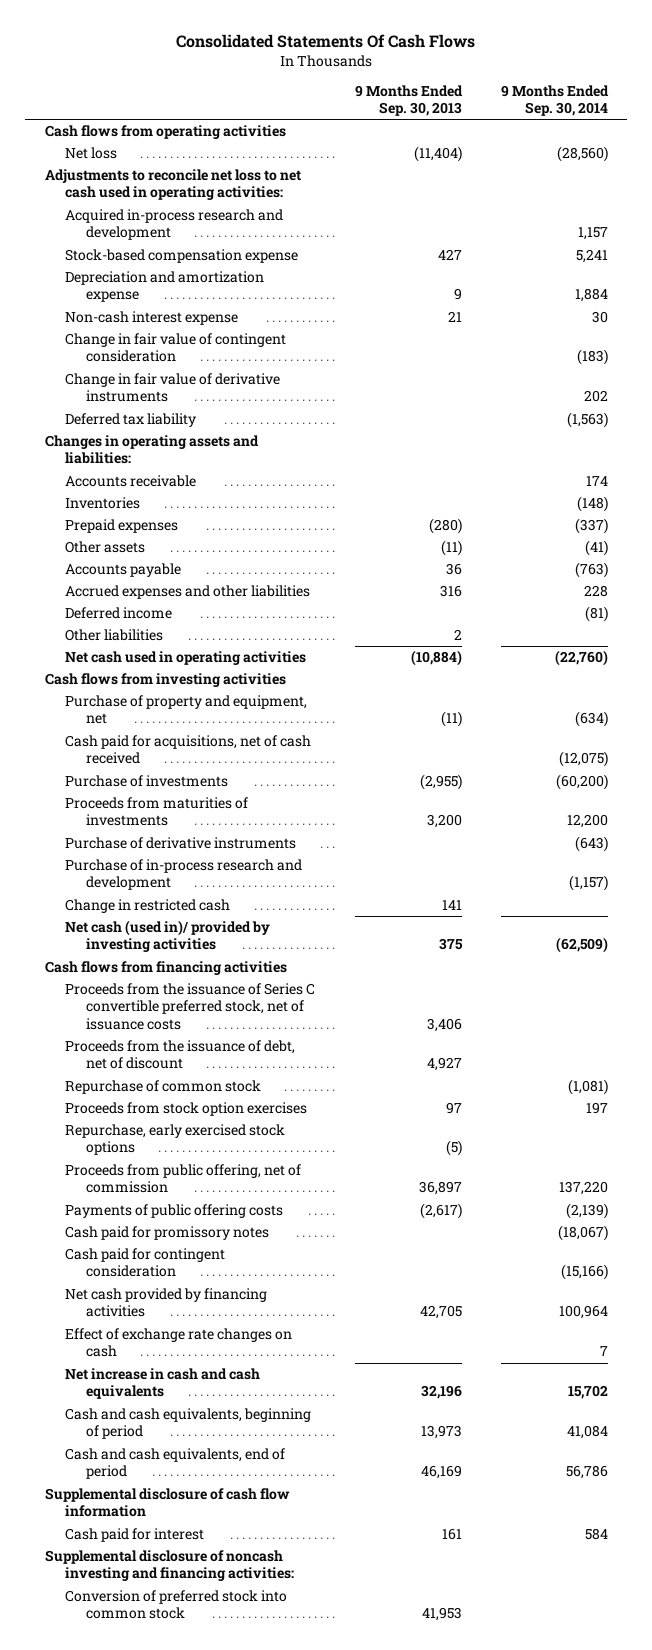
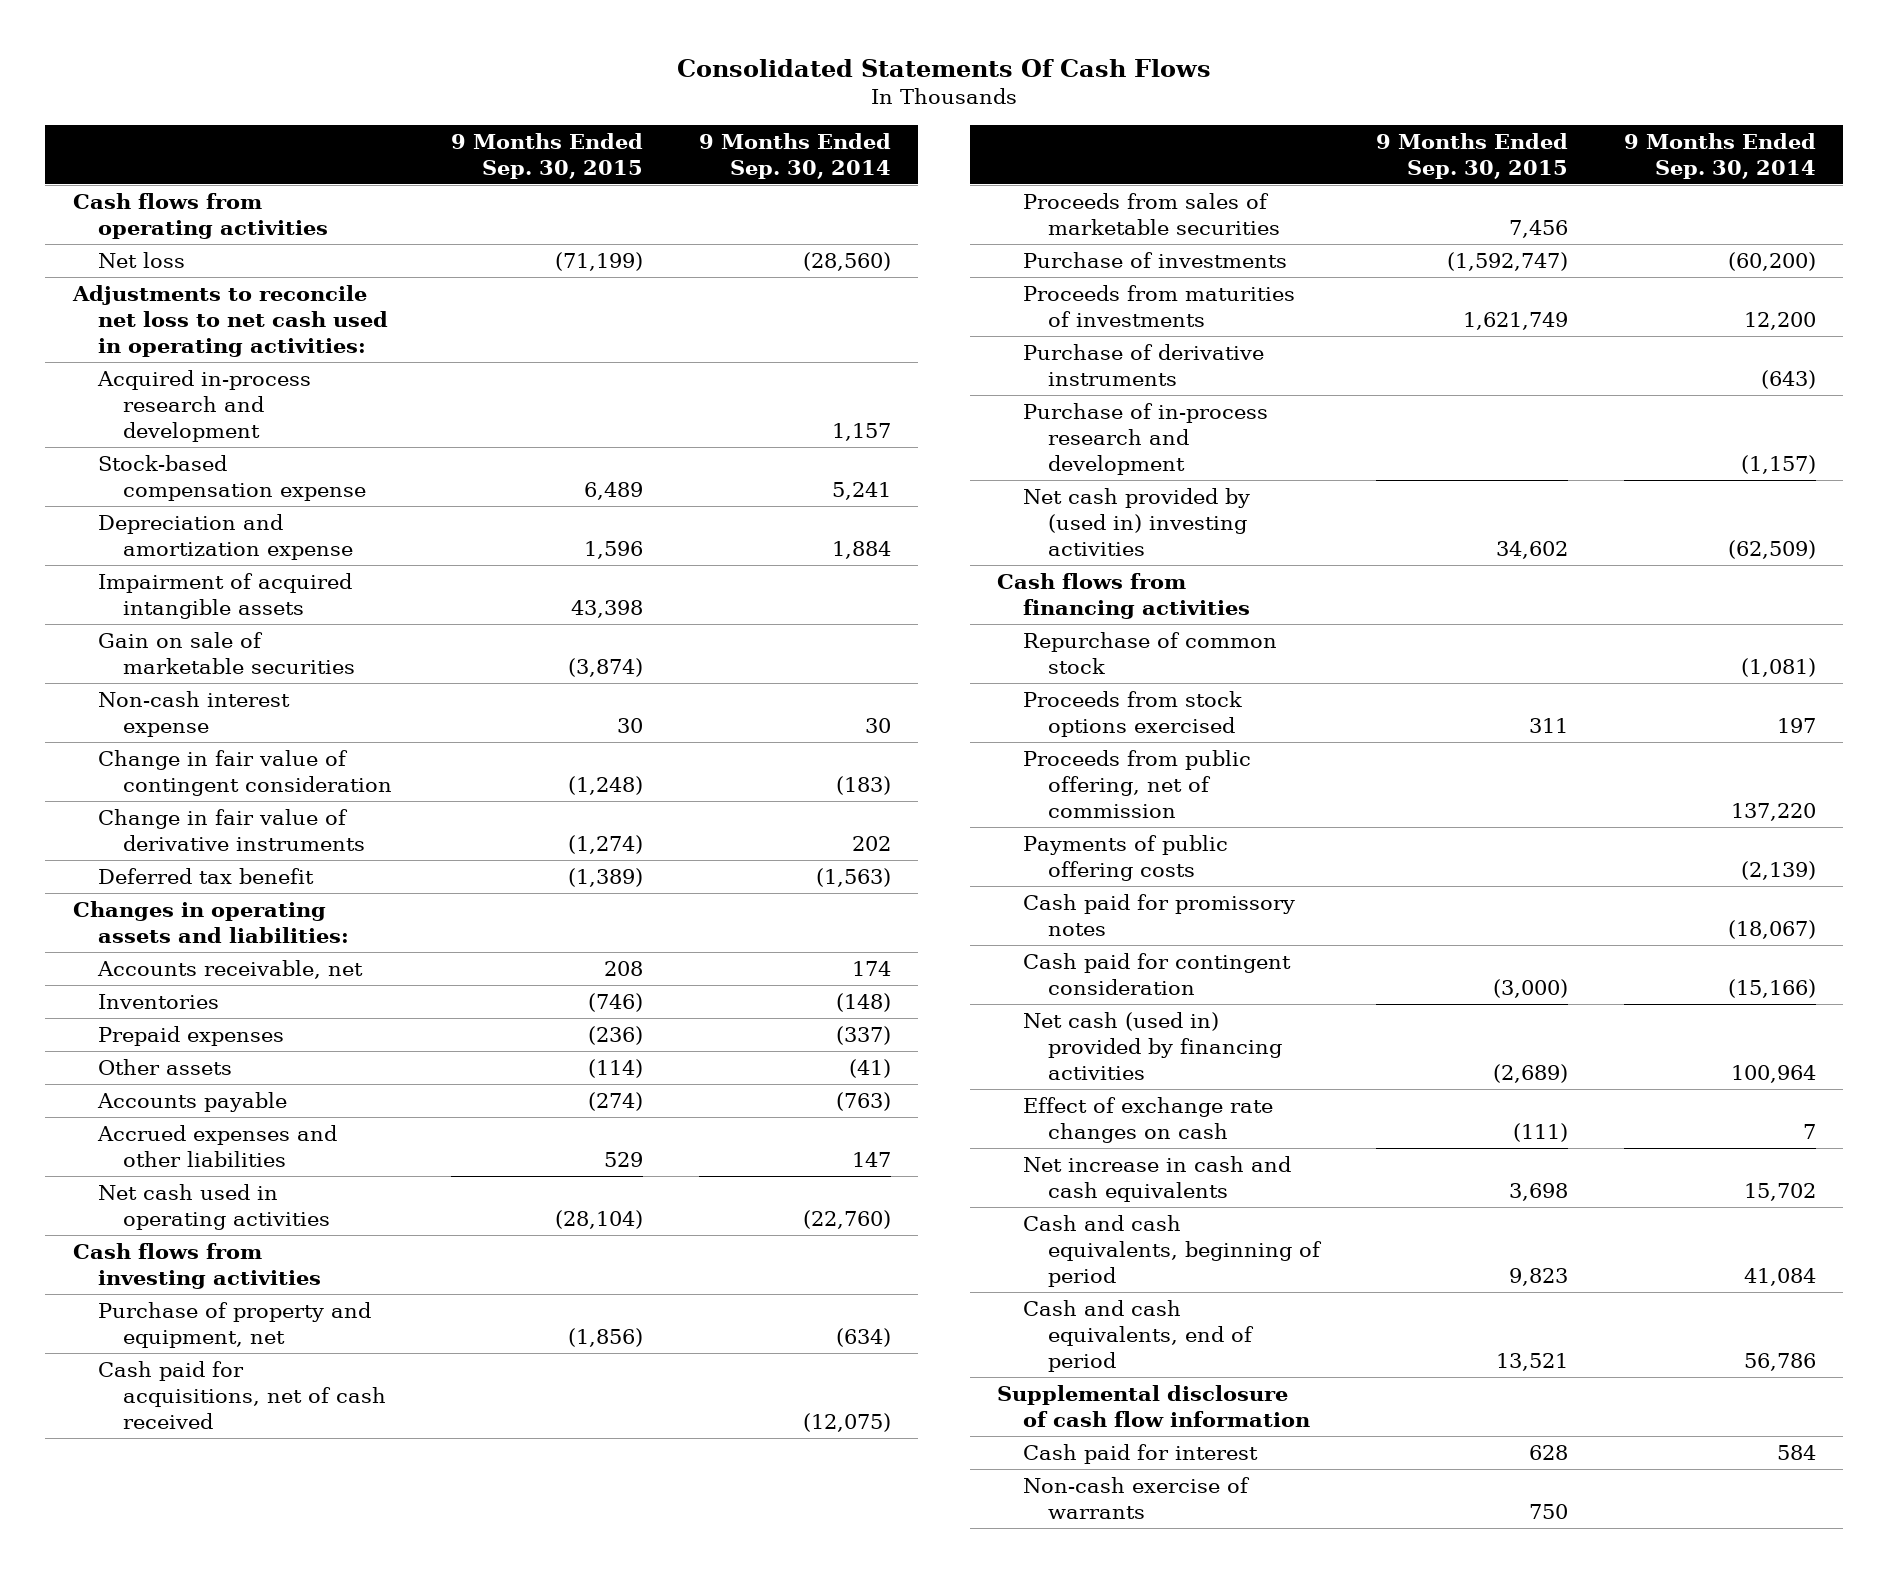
[354,84,463,117] 9 Months Ended Sep. 30, 2013 -> none
none -> [451,132,644,179] 9 Months Ended Sep. 30, 2015
none -> [98,572,353,620] Impairment of acquired intangible assets
none -> [98,631,356,675] Gain on sale of marketable securities
[65,413,197,428] Deferred tax liability -> [98,867,315,884] Deferred tax benefit
[65,475,197,488] Accounts receivable -> [97,959,364,979] Accounts receivable, net
[65,607,173,620] Deferred income -> none
[65,629,164,642] Other liabilities -> none
[583,585,608,598] 228 -> [851,1152,891,1168] 147
none -> [1022,192,1281,236] Proceeds from sales of marketable securities
[65,899,231,914] Change in restricted cash -> none
[65,920,271,953] Net cash (used in)/ provided by investing activities -> [1022,487,1250,557] Net cash provided by (used in) investing activities
[65,983,316,1030] Proceeds from the issuance of Series C convertible preferred stock, net of issuance costs -> none
[65,1040,296,1070] Proceeds from the issuance of debt, net of discount -> none
[65,1124,286,1156] Repurchase, early exercised stock options -> none
[65,1102,308,1117] Proceeds from stock option exercises -> [1022,690,1242,738] Proceeds from stock options exercised
[65,1288,268,1318] Net cash provided by financing activities -> [1022,1011,1283,1081] Net cash (used in) provided by financing activities
[44,1550,295,1582] Supplemental disclosure of noncash investing and financing activities: -> none
[65,1590,288,1620] Conversion of preferred stock into common stock -> none
none -> [1022,1476,1250,1520] Non-cash exercise of warrants

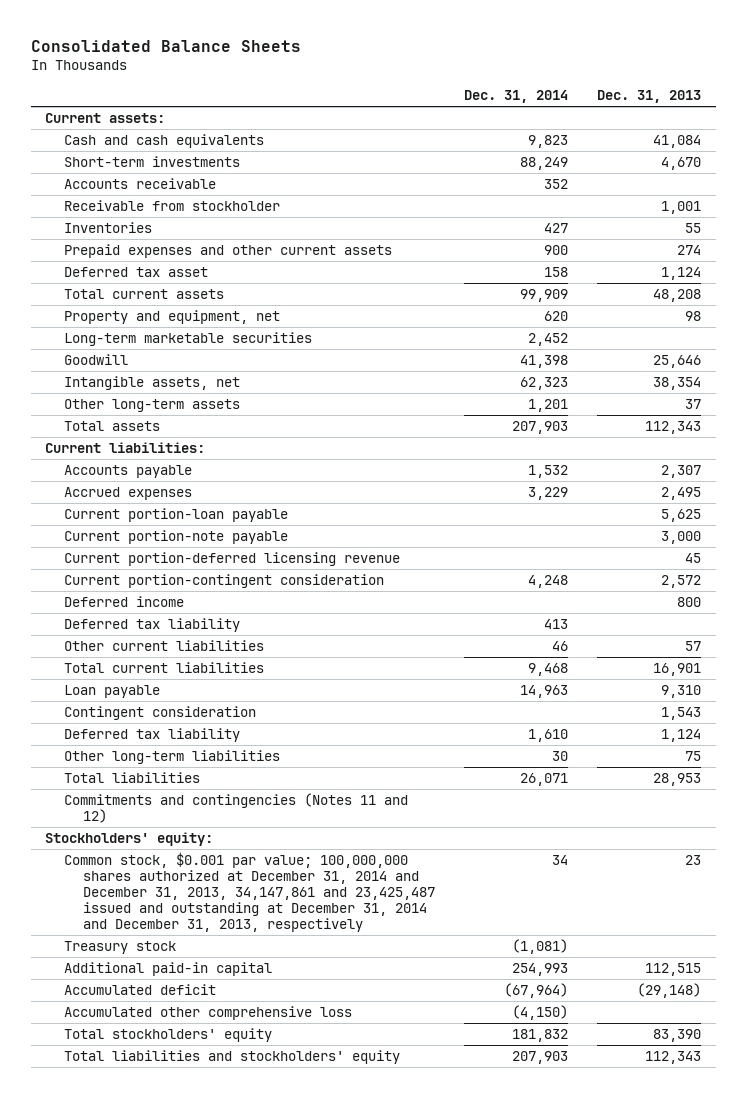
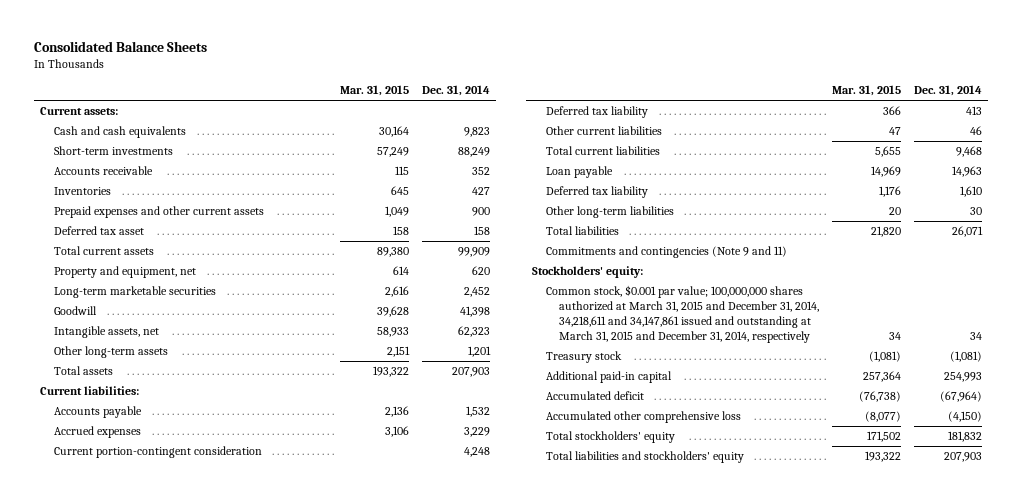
[597,89,702,103] Dec. 31, 2013 -> none
none -> [340,85,410,97] Mar. 31, 2015
[64,200,281,212] Receivable from stockholder -> none
[64,508,289,523] Current portion-loan payable -> none
[64,530,289,545] Current portion-note payable -> none
[64,552,401,567] Current portion-deferred licensing revenue -> none
[64,596,185,608] Deferred income -> none
[64,706,257,721] Contingent consideration -> none
[64,793,409,824] Commitments and contingencies (Notes 11 and 12) -> [545,246,787,259] Commitments and contingencies (Note 9 and 11)
[64,852,435,932] Common stock, $0.001 par value; 100,000,000 shares authorized at December 31, 2014 and December 31, 2013, 34,147,861 and 23,425,487 issued and outstanding at December 31, 2014 and December 31, 2013, respectively -> [545,285,820,344] Common stock, $0.001 par value; 100,000,000 shares authorized at March 31, 2015 and December 31, 2014, 34,218,611 and 34,147,861 issued and outstanding at March 31, 2015 and December 31, 2014, respectively

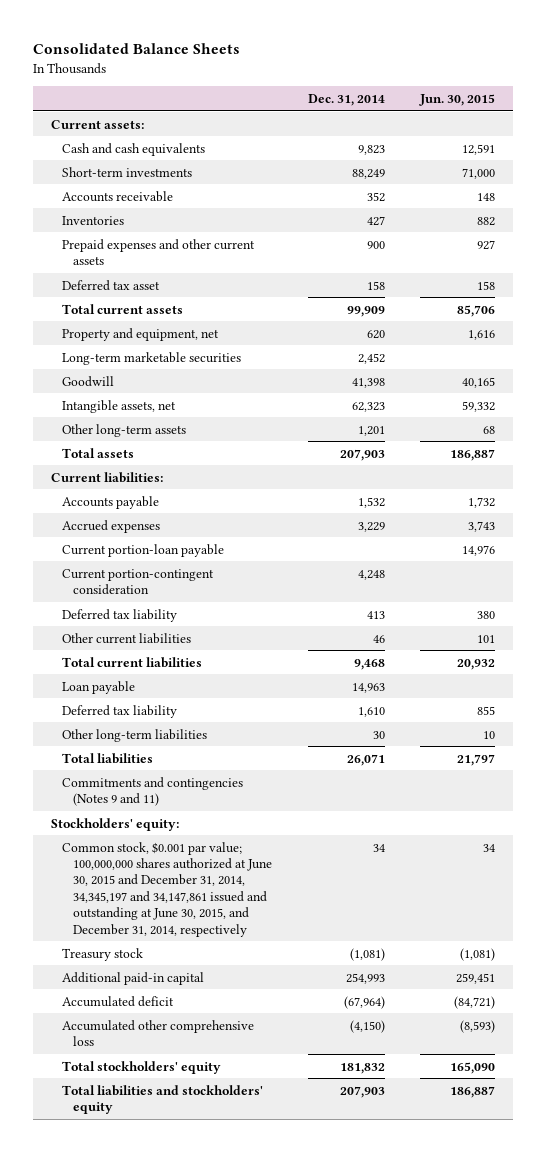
[340,85,410,97] Mar. 31, 2015 -> none
none -> [419,93,496,106] Jun. 30, 2015
none -> [62,543,225,557] Current portion-loan payable
[545,246,787,259] Commitments and contingencies (Note 9 and 11) -> [62,776,244,806] Commitments and contingencies (Notes 9 and 11)
[545,285,820,344] Common stock, $0.001 par value; 100,000,000 shares authorized at March 31, 2015 and December 31, 2014, 34,218,611 and 34,147,861 issued and outstanding at March 31, 2015 and December 31, 2014, respectively -> [62,841,273,937] Common stock, $0.001 par value; 100,000,000 shares authorized at June 30, 2015 and December 31, 2014, 34,345,197 and 34,147,861 issued and outstanding at June 30, 2015, and December 31, 2014, respectively

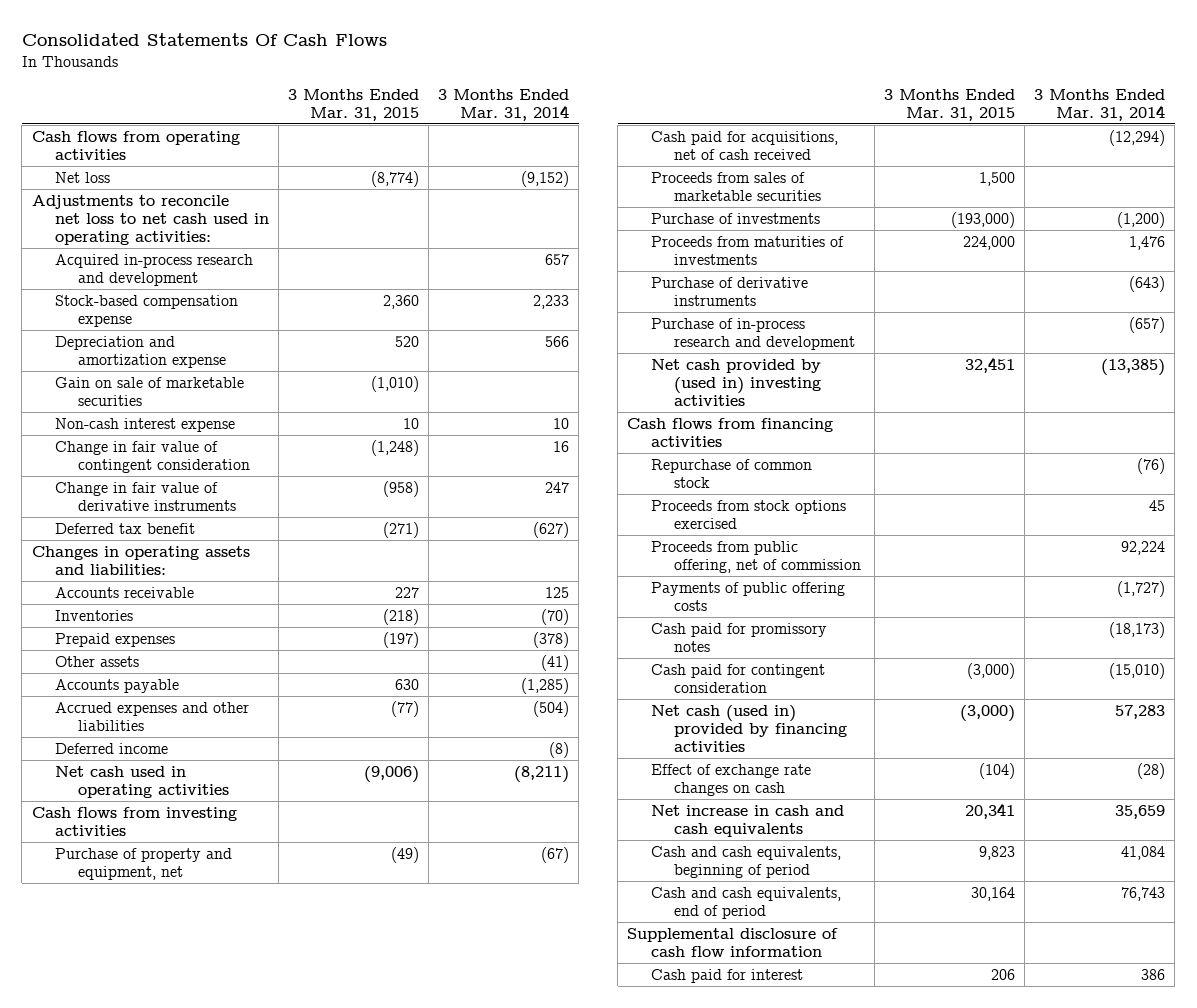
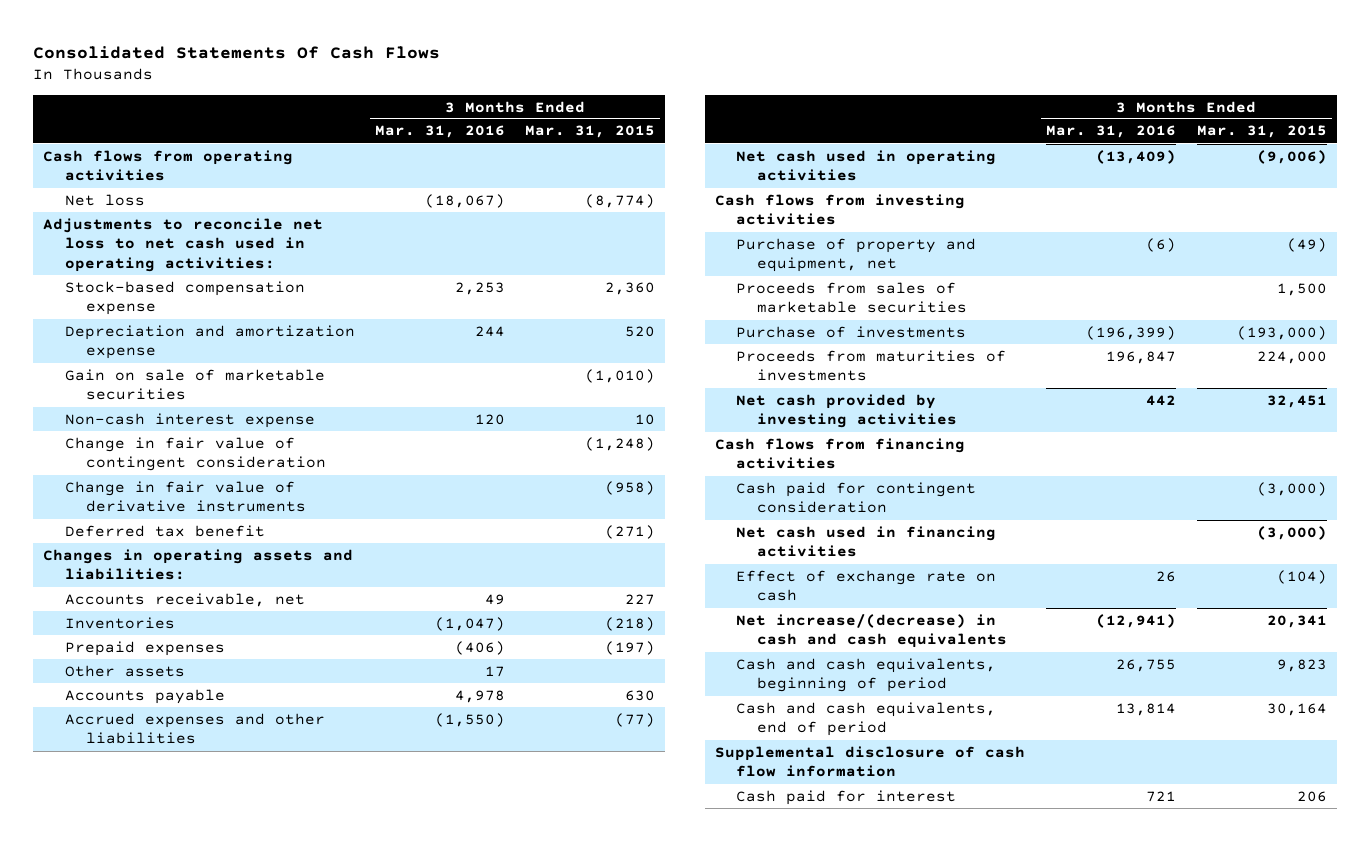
[438,88,570,121] 3 Months Ended Mar. 31, 2014 -> none
none -> [374,125,505,139] Mar. 31, 2016
[54,253,253,286] Acquired in-process research and development -> none
[54,586,194,598] Accounts receivable -> [64,592,305,607] Accounts receivable, net
[54,742,168,754] Deferred income -> none
[650,130,838,160] Cash paid for acquisitions, net of cash received -> none
[650,276,808,306] Purchase of derivative instruments -> none
[650,317,856,350] Purchase of in-process research and development -> none
[650,358,822,407] Net cash provided by (used in) investing activities -> [736,393,958,429] Net cash provided by investing activities
[650,458,812,488] Repurchase of common stock -> none
[650,499,846,529] Proceeds from stock options exercised -> none
[650,540,862,573] Proceeds from public offering, net of commission -> none
[650,581,845,611] Payments of public offering costs -> none
[650,622,827,652] Cash paid for promissory notes -> none
[650,704,848,753] Net cash (used in) provided by financing activities -> [736,525,997,558] Net cash used in financing activities
[650,763,811,796] Effect of exchange rate changes on cash -> [736,569,997,602] Effect of exchange rate on cash
[650,804,844,837] Net increase in cash and cash equivalents -> [736,613,1008,649] Net increase/(decrease) in cash and cash equivalents

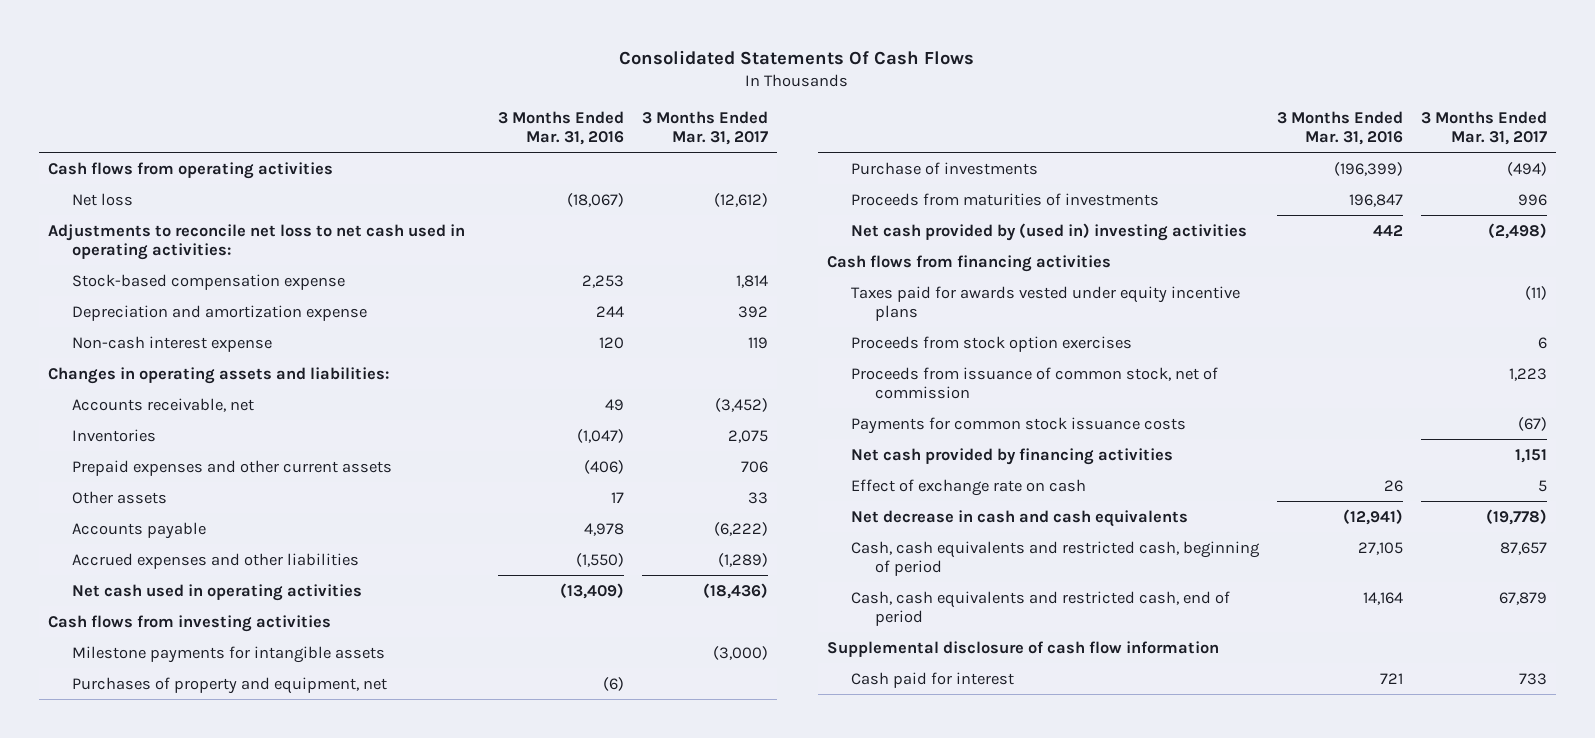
[525,125,656,139] Mar. 31, 2015 -> none
none -> [642,110,769,146] 3 Months Ended Mar. 31, 2017
[64,368,325,401] Gain on sale of marketable securities -> none
[64,436,326,472] Change in fair value of contingent consideration -> none
[64,480,306,513] Change in fair value of derivative instruments -> none
[64,524,265,537] Deferred tax benefit -> none
[64,640,225,656] Prepaid expenses -> none
none -> [72,459,393,476] Prepaid expenses and other current assets
[736,281,968,314] Proceeds from sales of marketable securities -> none
none -> [72,645,386,663] Milestone payments for intangible assets
[736,237,977,273] Purchase of property and equipment, net -> [72,676,388,694] Purchases of property and equipment, net
[736,393,958,429] Net cash provided by investing activities -> [851,222,1248,241] Net cash provided by (used in) investing activities
[736,481,977,514] Cash paid for contingent consideration -> none
none -> [851,285,1241,321] Taxes paid for awards vested under equity incentive plans
none -> [851,335,1133,352] Proceeds from stock option exercises
none -> [851,366,1219,399] Proceeds from issuance of common stock, net of commission
none -> [851,416,1187,434] Payments for common stock issuance costs
[736,525,997,558] Net cash used in financing activities -> [851,447,1174,465] Net cash provided by financing activities
[736,613,1008,649] Net increase/(decrease) in cash and cash equivalents -> [851,509,1189,527] Net decrease in cash and cash equivalents
[736,657,997,693] Cash and cash equivalents, beginning of period -> [851,540,1261,576] Cash, cash equivalents and restricted cash, beginning of period
[1116,658,1177,672] 26,755 -> [1358,541,1404,555] 27,105
[736,701,997,737] Cash and cash equivalents, end of period -> [851,590,1231,626] Cash, cash equivalents and restricted cash, end of period
[1116,702,1177,716] 13,814 -> [1363,591,1404,605] 14,164

